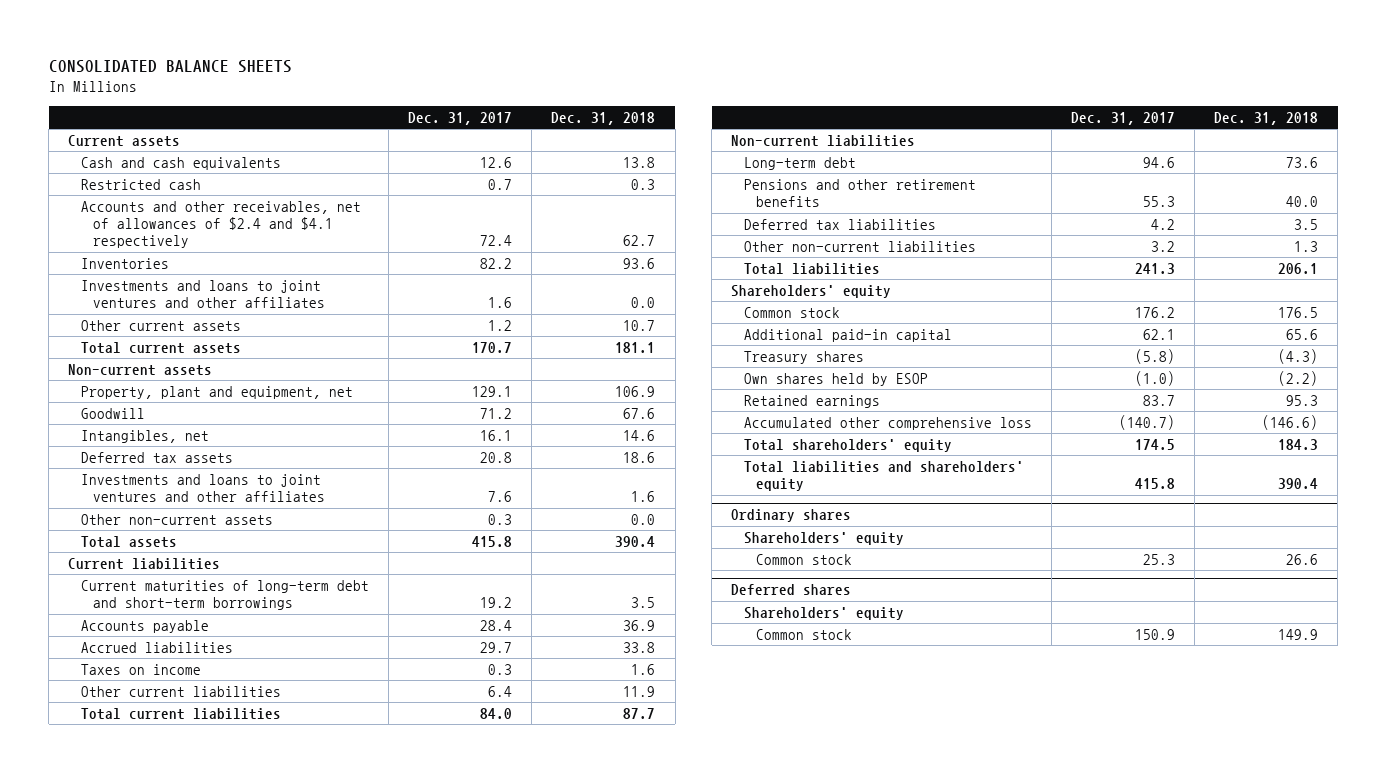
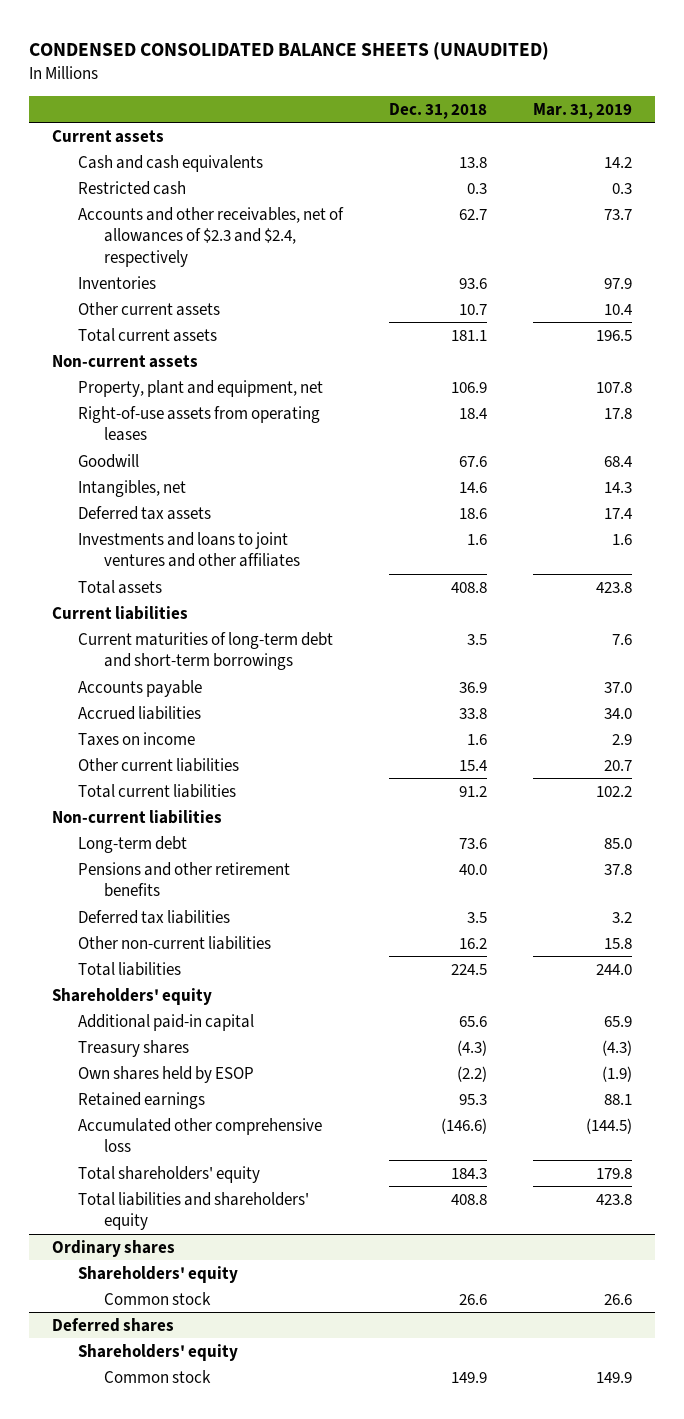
[48,60,292,74] CONSOLIDATED BALANCE SHEETS -> [29,41,550,60] CONDENSED CONSOLIDATED BALANCE SHEETS (UNAUDITED)
[408,111,513,125] Dec. 31, 2017 -> none
none -> [533,102,633,119] Mar. 31, 2019
[80,200,361,249] Accounts and other receivables, net of allowances of $2.4 and $4.1 respectively -> [77,206,344,267] Accounts and other receivables, net of allowances of $2.3 and $2.4, respectively
[80,279,326,309] Investments and loans to joint ventures and other affiliates -> none
none -> [77,405,320,442] Right-of-use assets from operating leases
[80,513,273,525] Other non-current assets -> none
[615,535,656,547] 390.4 -> [451,581,488,593] 408.8
[623,685,656,697] 11.9 -> [459,759,488,771] 15.4
[623,707,656,719] 87.7 -> [459,785,488,797] 91.2
[1294,240,1319,252] 1.3 -> [459,937,488,949] 16.2
[1278,262,1319,274] 206.1 -> [451,963,488,975] 224.5
[743,306,840,318] Common stock -> none
[1278,478,1319,490] 390.4 -> [451,1193,488,1205] 408.8

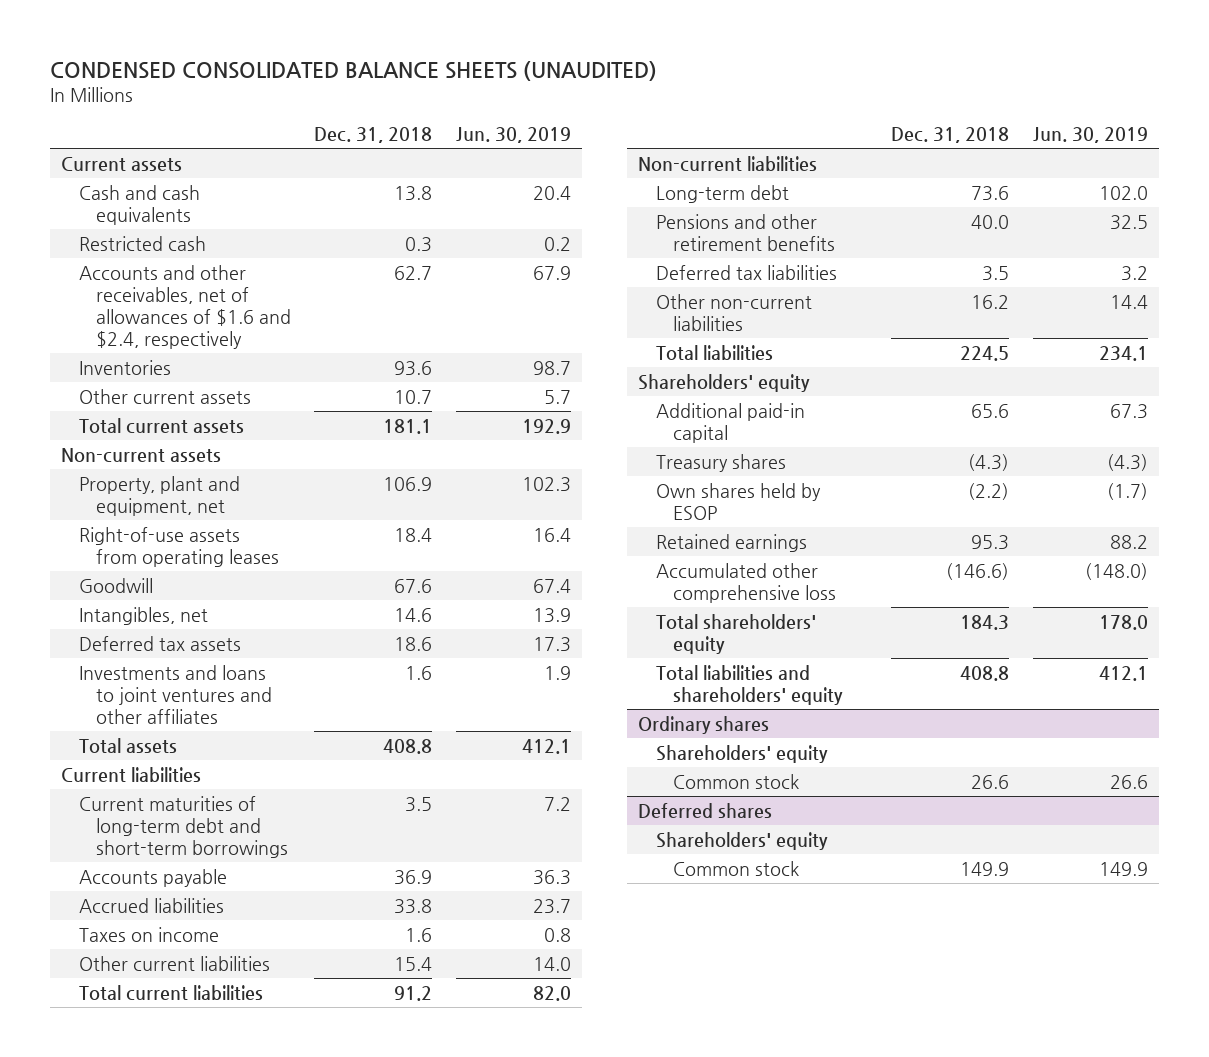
[533,102,633,119] Mar. 31, 2019 -> none
none -> [455,126,571,143] Jun. 30, 2019
[77,206,344,267] Accounts and other receivables, net of allowances of $2.3 and $2.4, respectively -> [78,264,291,350] Accounts and other receivables, net of allowances of $1.6 and $2.4, respectively

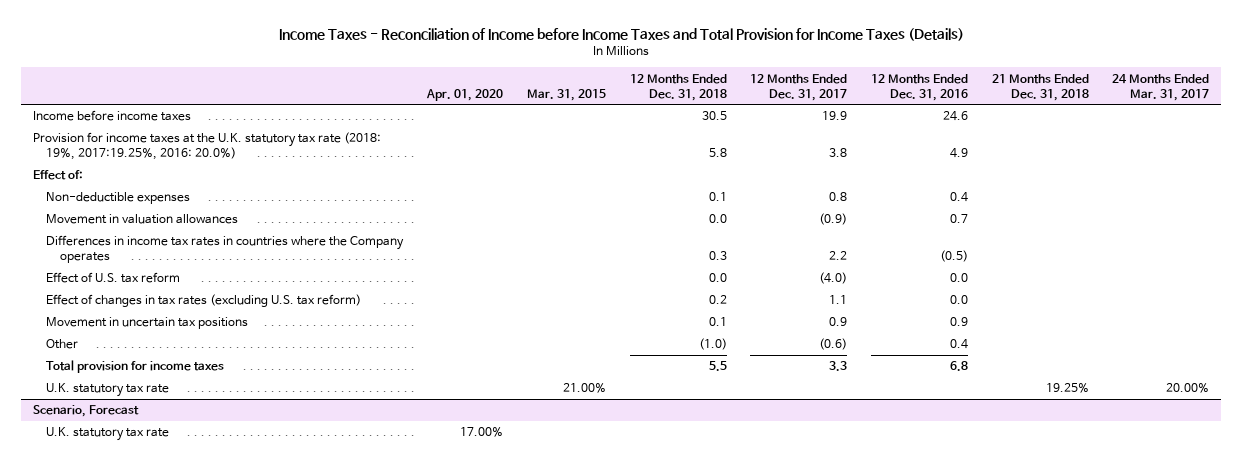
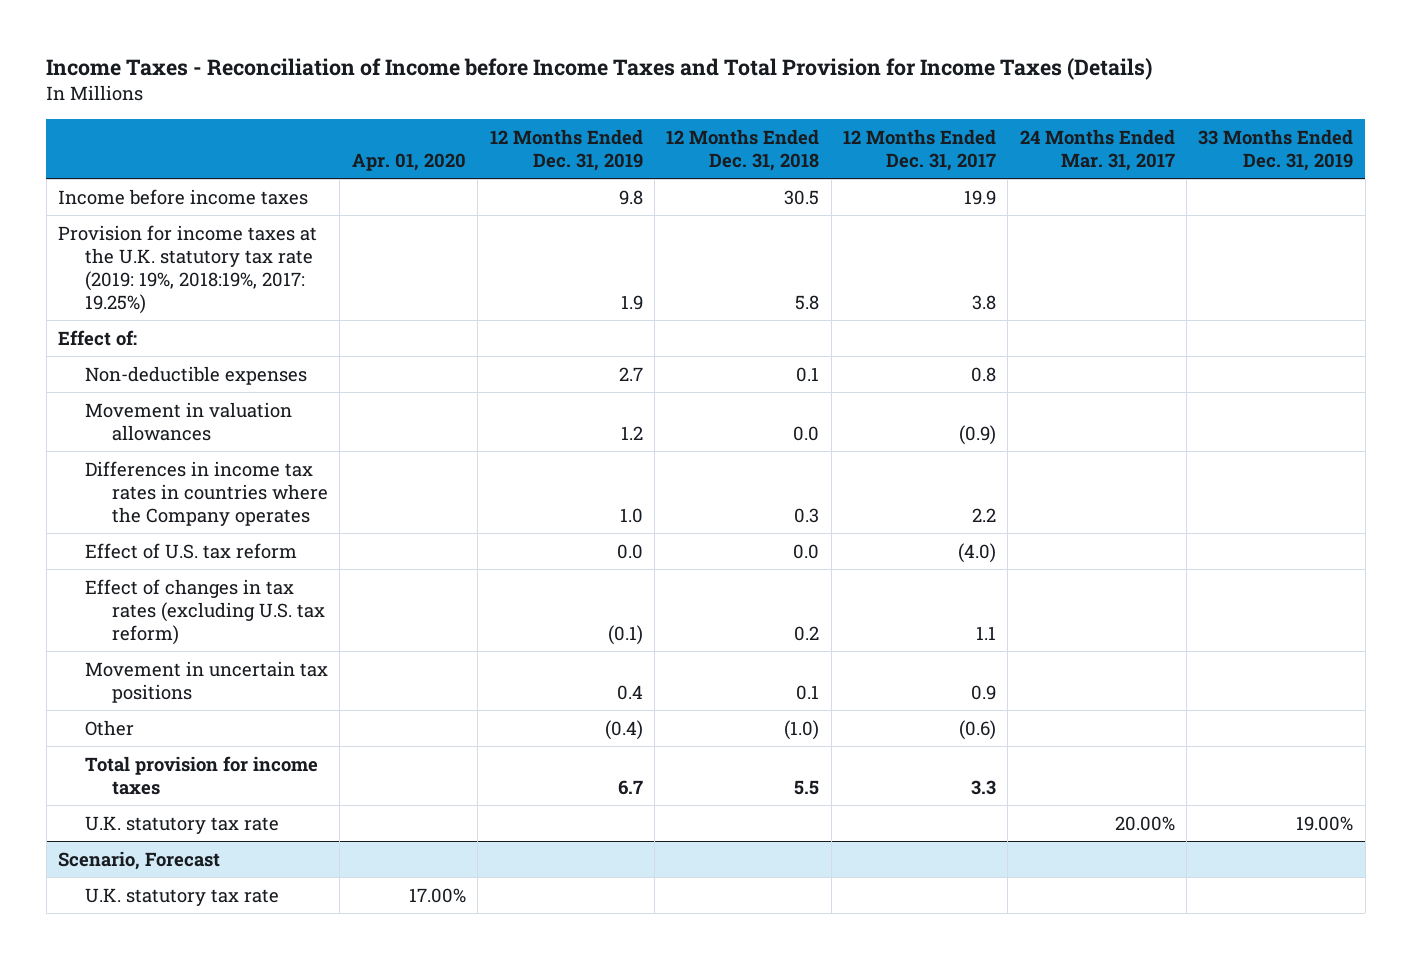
[526,88,606,101] Mar. 31, 2015 -> none
[870,73,968,101] 12 Months Ended Dec. 31, 2016 -> none
[991,73,1089,101] 21 Months Ended Dec. 31, 2018 -> none
none -> [489,128,643,171] 12 Months Ended Dec. 31, 2019
none -> [1198,128,1354,171] 33 Months Ended Dec. 31, 2019
[32,132,381,161] Provision for income taxes at the U.K. statutory tax rate (2018: 19%, 2017:19.25%, 2016: 20.0%) -> [58,224,318,315] Provision for income taxes at the U.K. statutory tax rate (2019: 19%, 2018:19%, 2017: 19.25%)

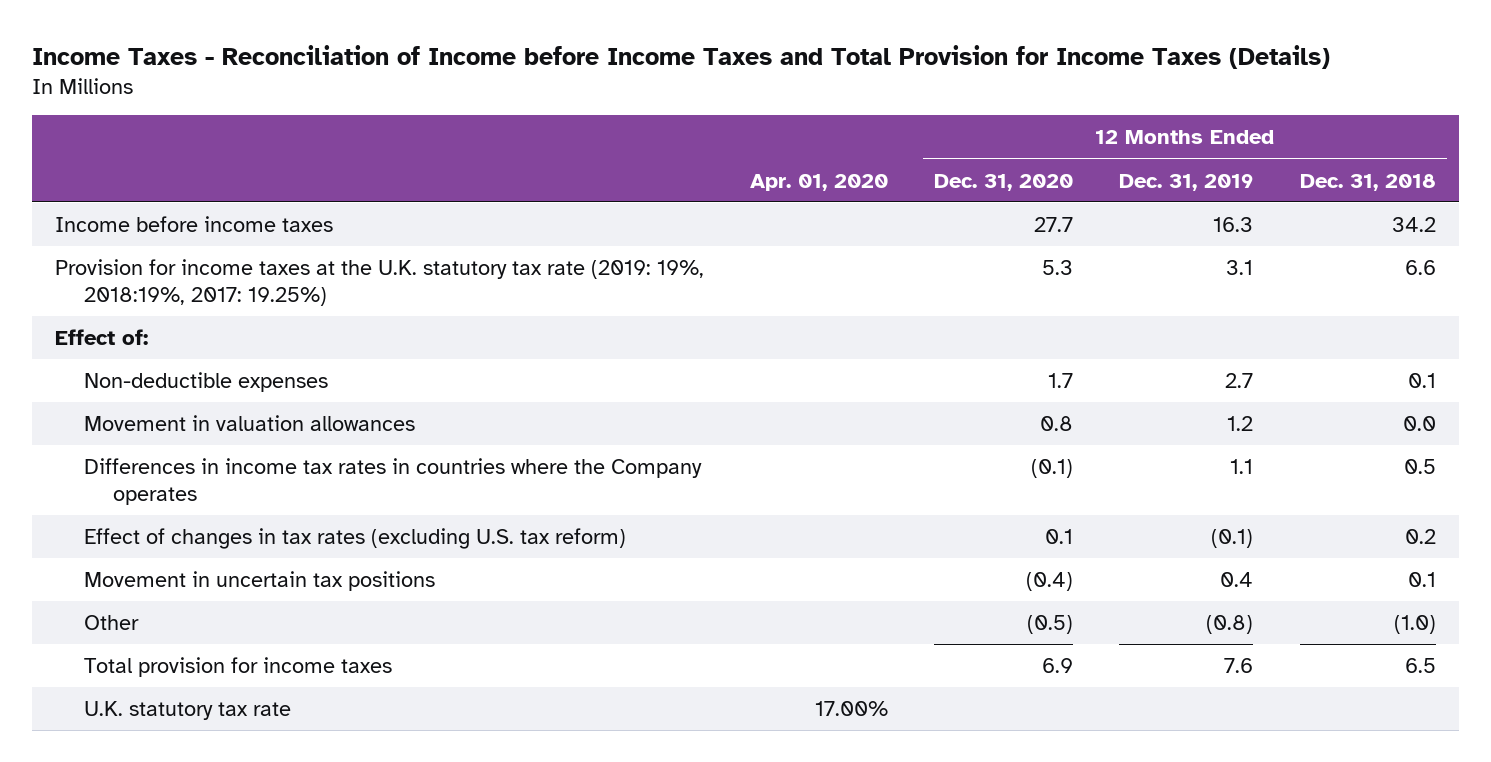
[842,128,996,171] 12 Months Ended Dec. 31, 2017 -> none
[1019,128,1175,171] 24 Months Ended Mar. 31, 2017 -> none
[1198,128,1354,171] 33 Months Ended Dec. 31, 2019 -> none
none -> [934,173,1074,191] Dec. 31, 2020
[618,189,643,205] 9.8 -> [1213,216,1254,232] 16.3
[784,189,820,205] 30.5 -> [1391,216,1436,232] 34.2
[620,295,643,311] 1.9 -> [1226,259,1254,275] 3.1
[795,295,820,311] 5.8 -> [1404,259,1436,275] 6.6
[85,542,298,559] Effect of U.S. tax reform -> none
[619,507,643,523] 1.0 -> [1230,458,1254,474] 1.1
[794,507,820,523] 0.3 -> [1403,458,1436,474] 0.5
[85,815,280,834] U.K. statutory tax rate -> none
[58,850,221,870] Scenario, Forecast -> none
[604,719,643,740] (0.4) -> [1206,614,1254,634] (0.8)
[617,779,643,795] 6.7 -> [1224,657,1254,673] 7.6
[794,779,820,795] 5.5 -> [1404,657,1436,673] 6.5

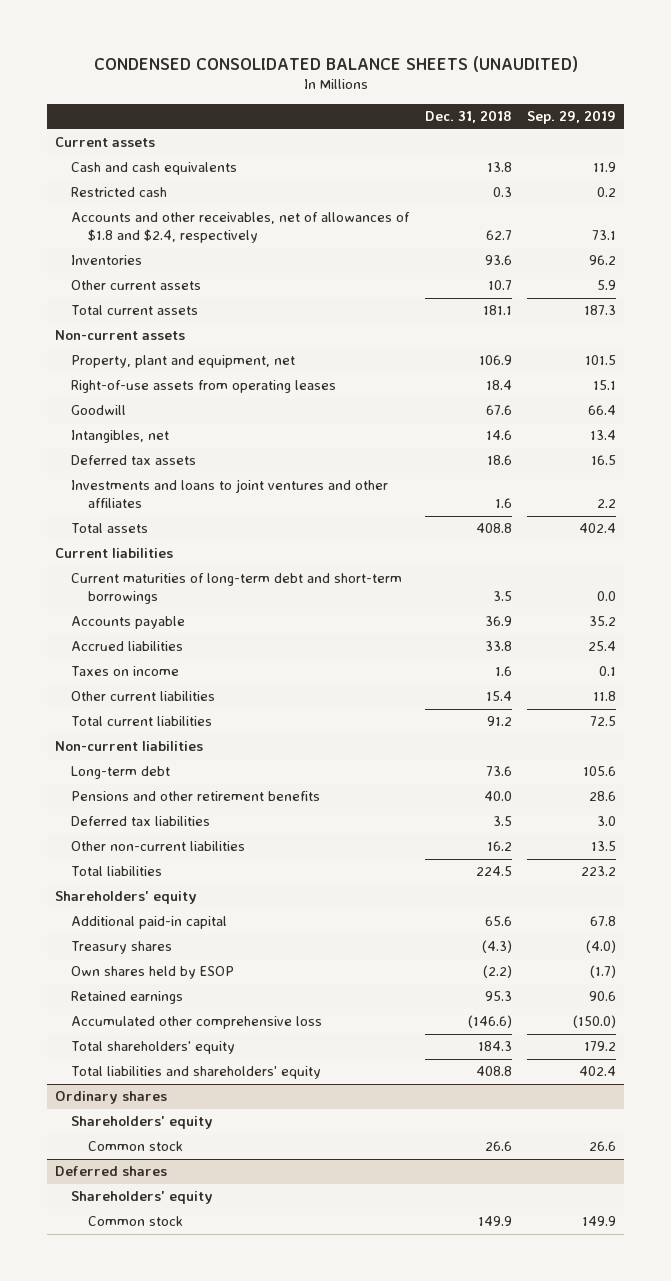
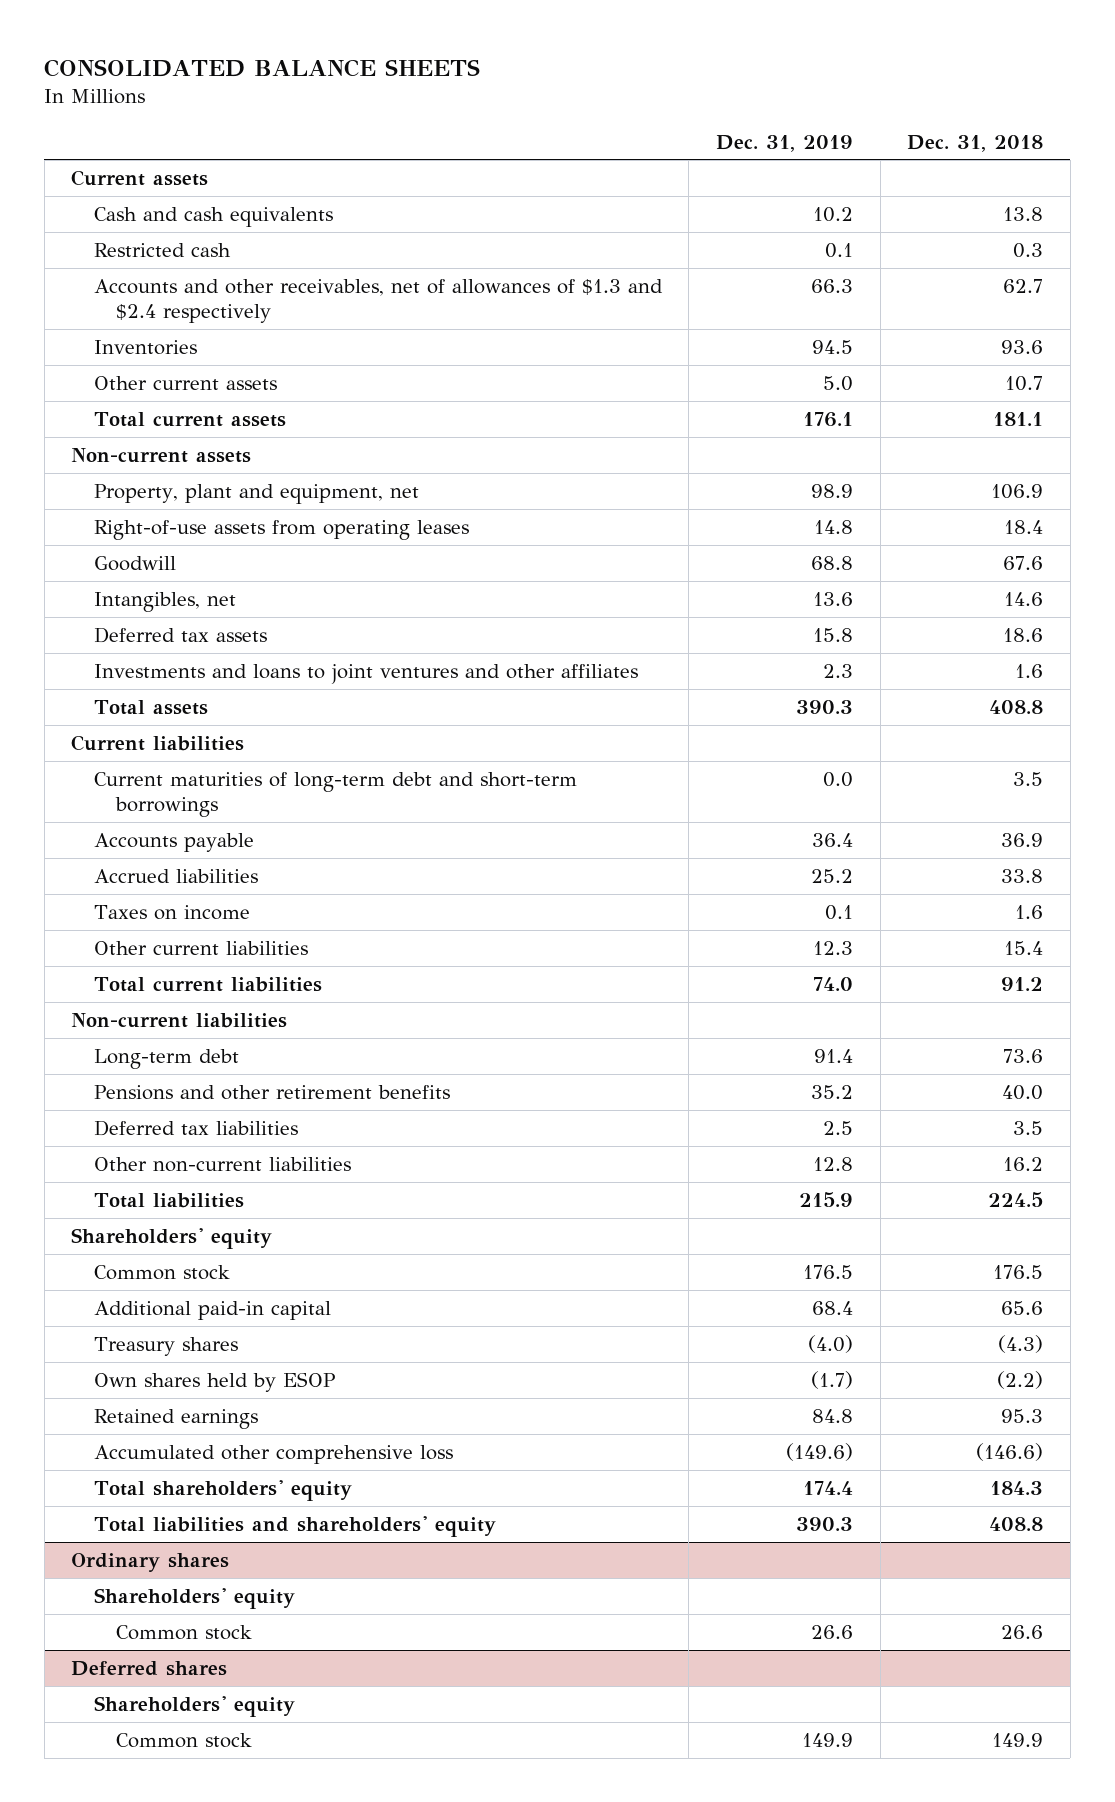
[93,55,578,72] CONDENSED CONSOLIDATED BALANCE SHEETS (UNAUDITED) -> [44,58,481,77] CONSOLIDATED BALANCE SHEETS
[527,110,617,125] Sep. 29, 2019 -> none
none -> [715,134,853,152] Dec. 31, 2019
[71,212,411,244] Accounts and other receivables, net of allowances of $1.8 and $2.4, respectively -> [93,278,663,323] Accounts and other receivables, net of allowances of $1.3 and $2.4 respectively
none -> [93,1264,230,1280] Common stock

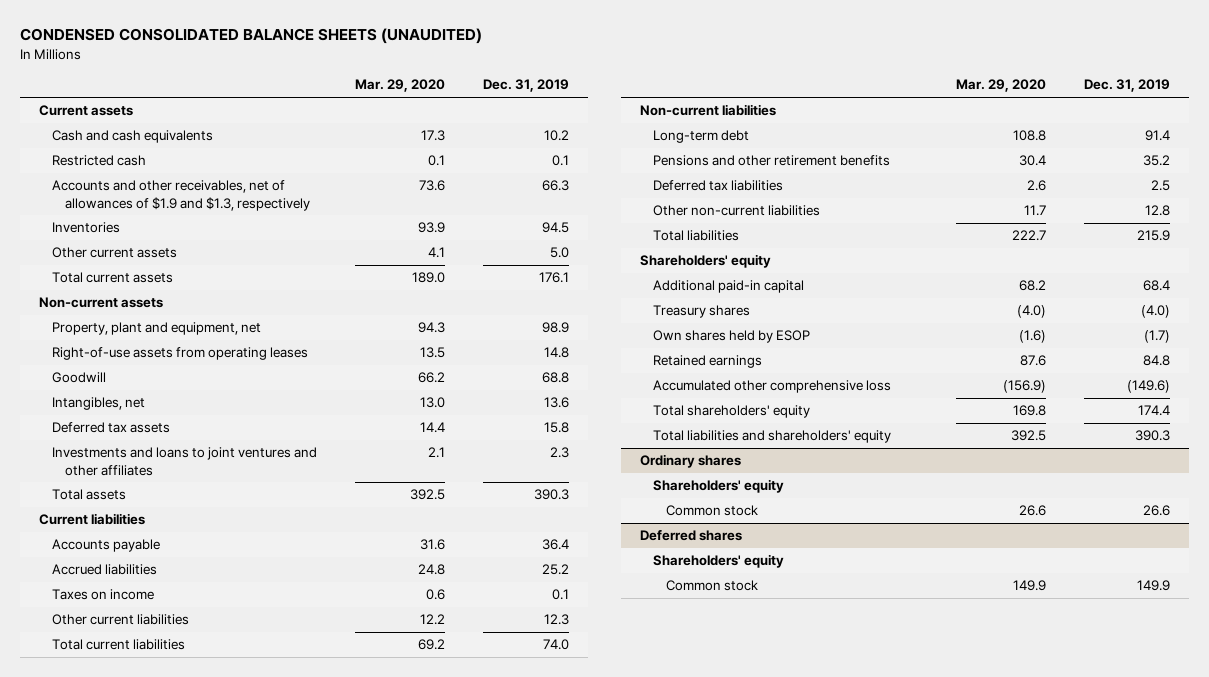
[44,58,481,77] CONSOLIDATED BALANCE SHEETS -> [19,28,482,45] CONDENSED CONSOLIDATED BALANCE SHEETS (UNAUDITED)
[907,134,1044,152] Dec. 31, 2018 -> none
none -> [354,79,445,93] Mar. 29, 2020
[93,278,663,323] Accounts and other receivables, net of allowances of $1.3 and $2.4 respectively -> [51,180,310,211] Accounts and other receivables, net of allowances of $1.9 and $1.3, respectively
[93,771,577,817] Current maturities of long-term debt and short-term borrowings -> none
[93,1264,230,1280] Common stock -> none

